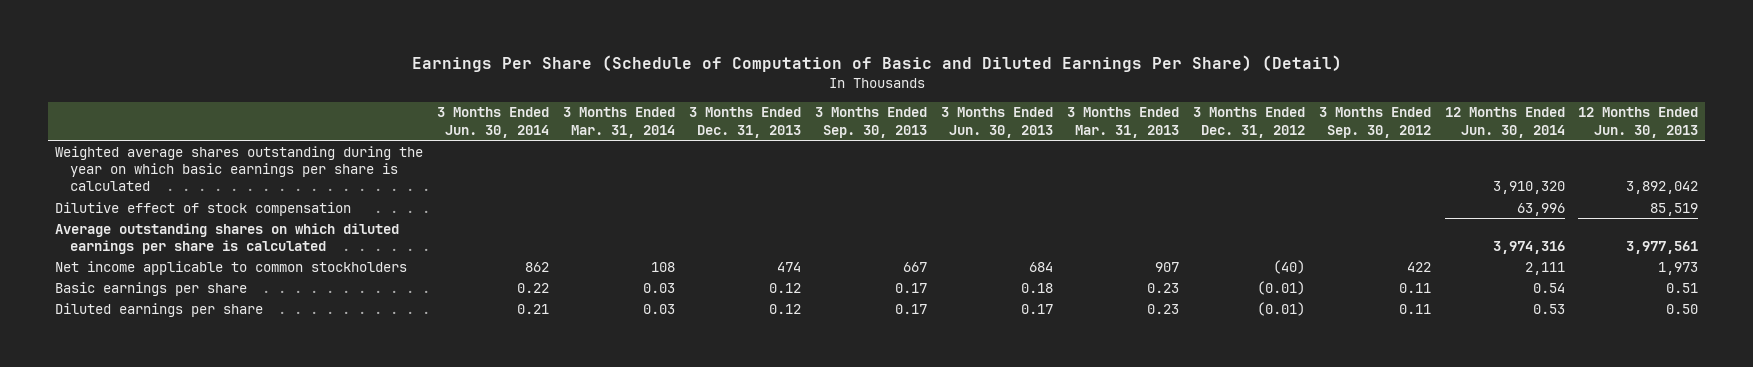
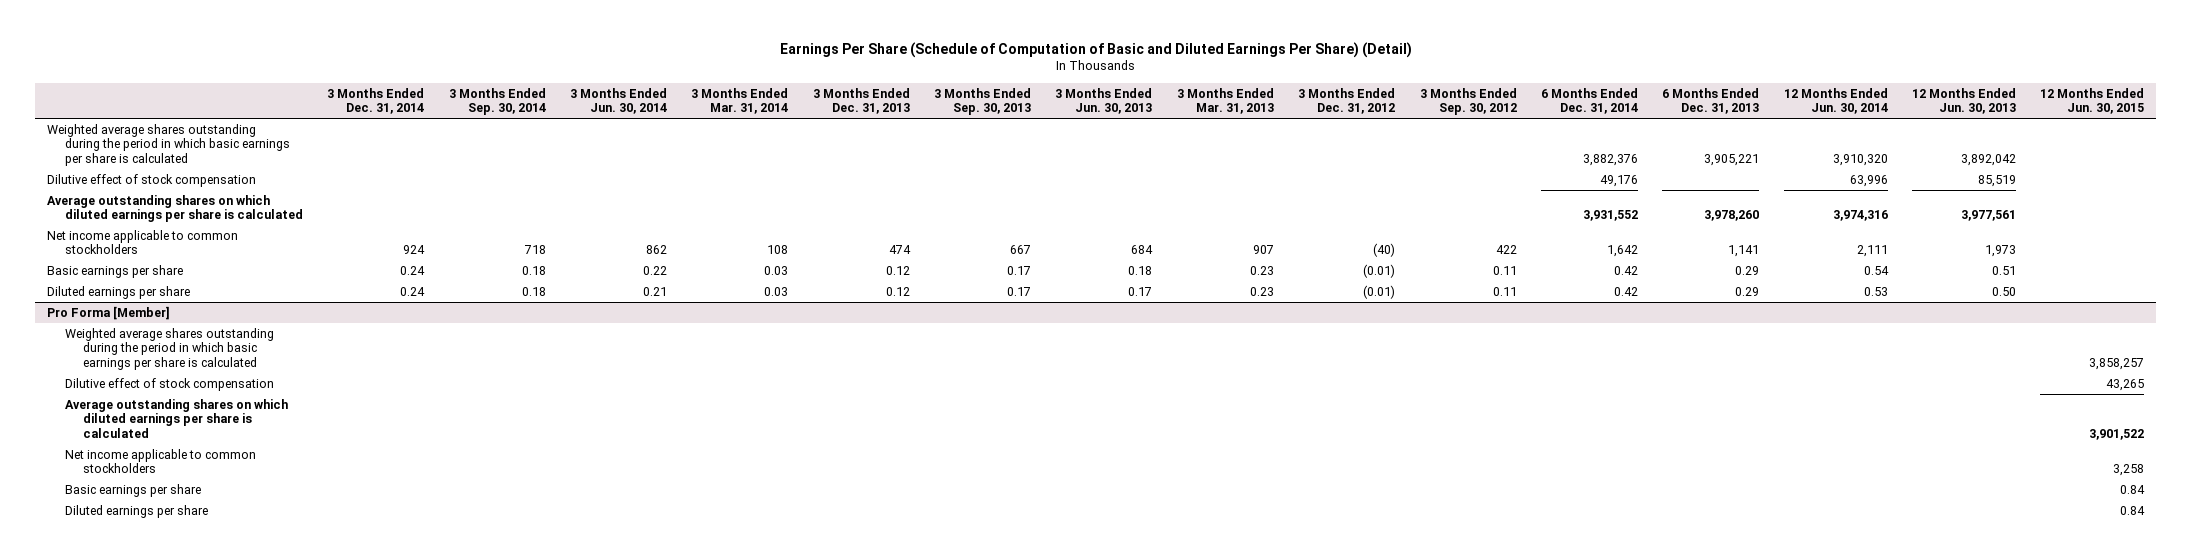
none -> [327,87,425,115] 3 Months Ended Dec. 31, 2014
none -> [448,87,546,116] 3 Months Ended Sep. 30, 2014
none -> [1540,87,1638,115] 6 Months Ended Dec. 31, 2014
none -> [1662,87,1760,115] 6 Months Ended Dec. 31, 2013
none -> [2040,87,2145,115] 12 Months Ended Jun. 30, 2015
[54,145,423,192] Weighted average shares outstanding during the year on which basic earnings per share is calculated -> [46,123,290,166] Weighted average shares outstanding during the period in which basic earnings per share is calculated
none -> [46,305,170,320] Pro Forma [Member]
none -> [64,327,274,370] Weighted average shares outstanding during the period in which basic earnings per share is calculated
none -> [64,377,274,391] Dilutive effect of stock compensation
none -> [64,398,288,438] Average outstanding shares on which diluted earnings per share is calculated
none -> [64,448,256,474] Net income applicable to common stockholders
none -> [64,483,201,497] Basic earnings per share
none -> [64,504,208,518] Diluted earnings per share

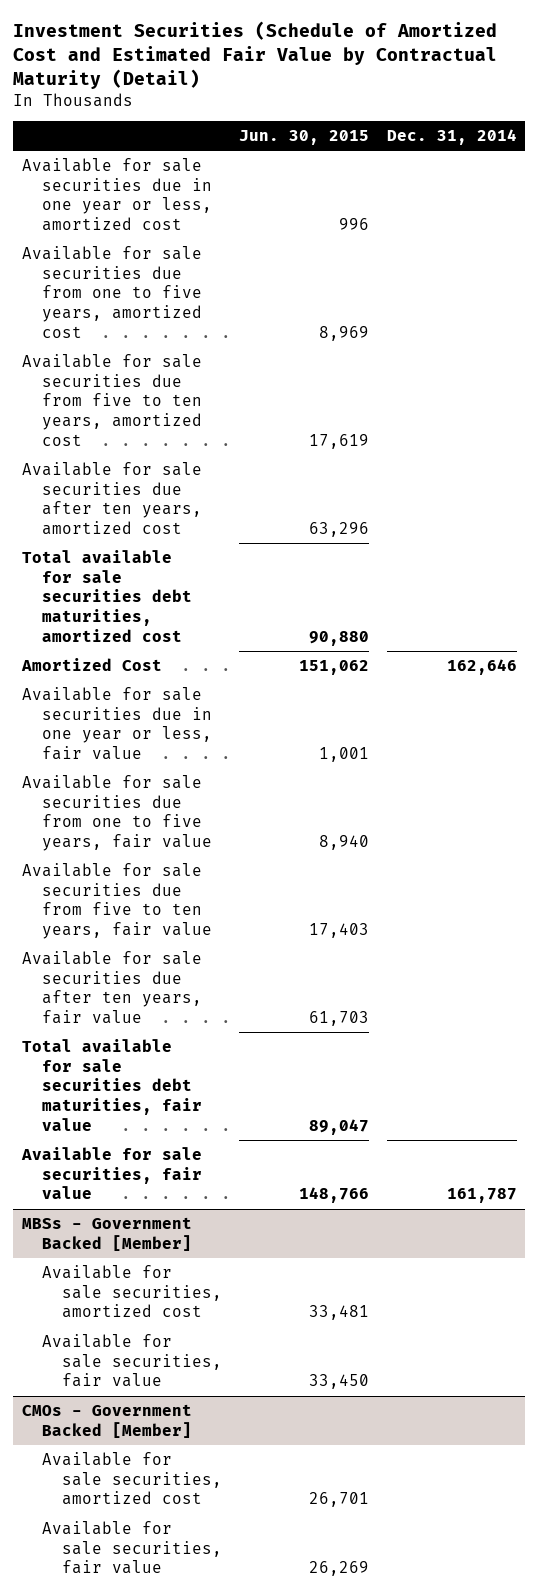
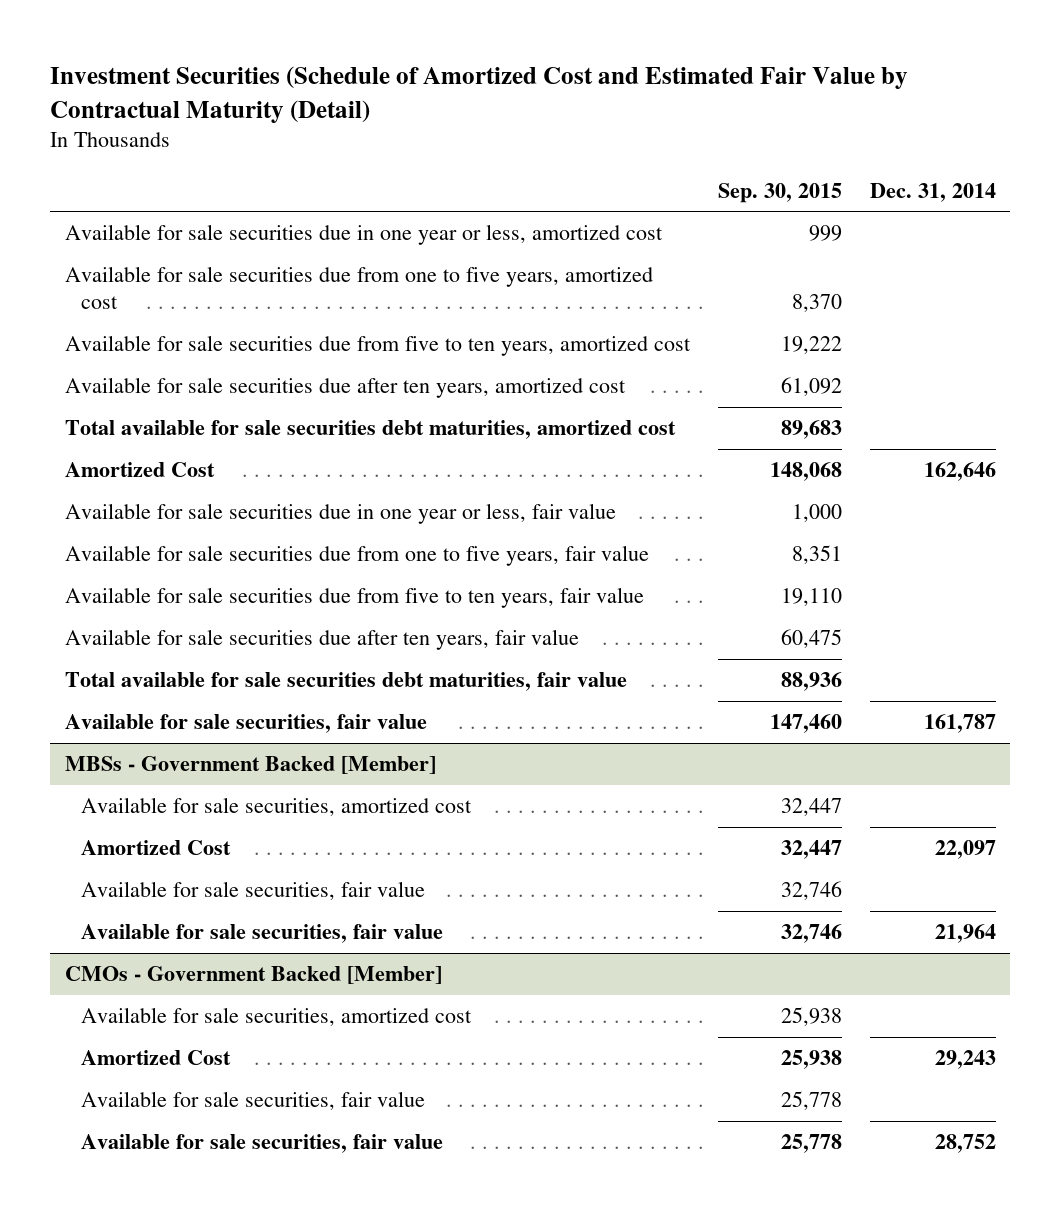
[239,129,370,145] Jun. 30, 2015 -> none
none -> [717,182,842,203] Sep. 30, 2015
none -> [81,840,232,856] Amortized Cost
none -> [81,924,444,944] Available for sale securities, fair value
none -> [81,1050,232,1066] Amortized Cost
none -> [81,1134,444,1154] Available for sale securities, fair value

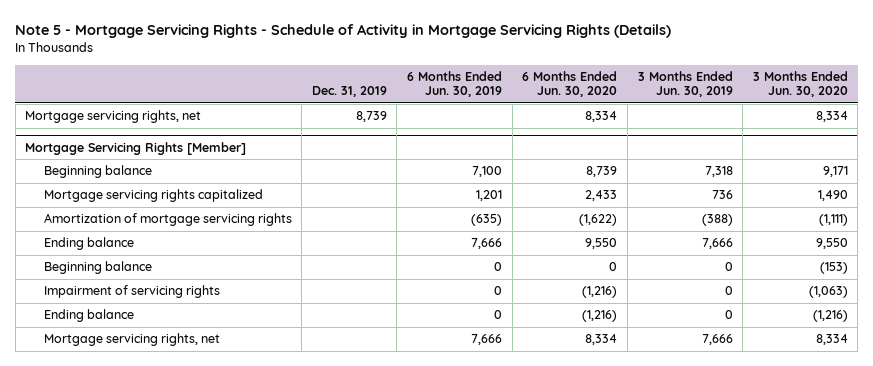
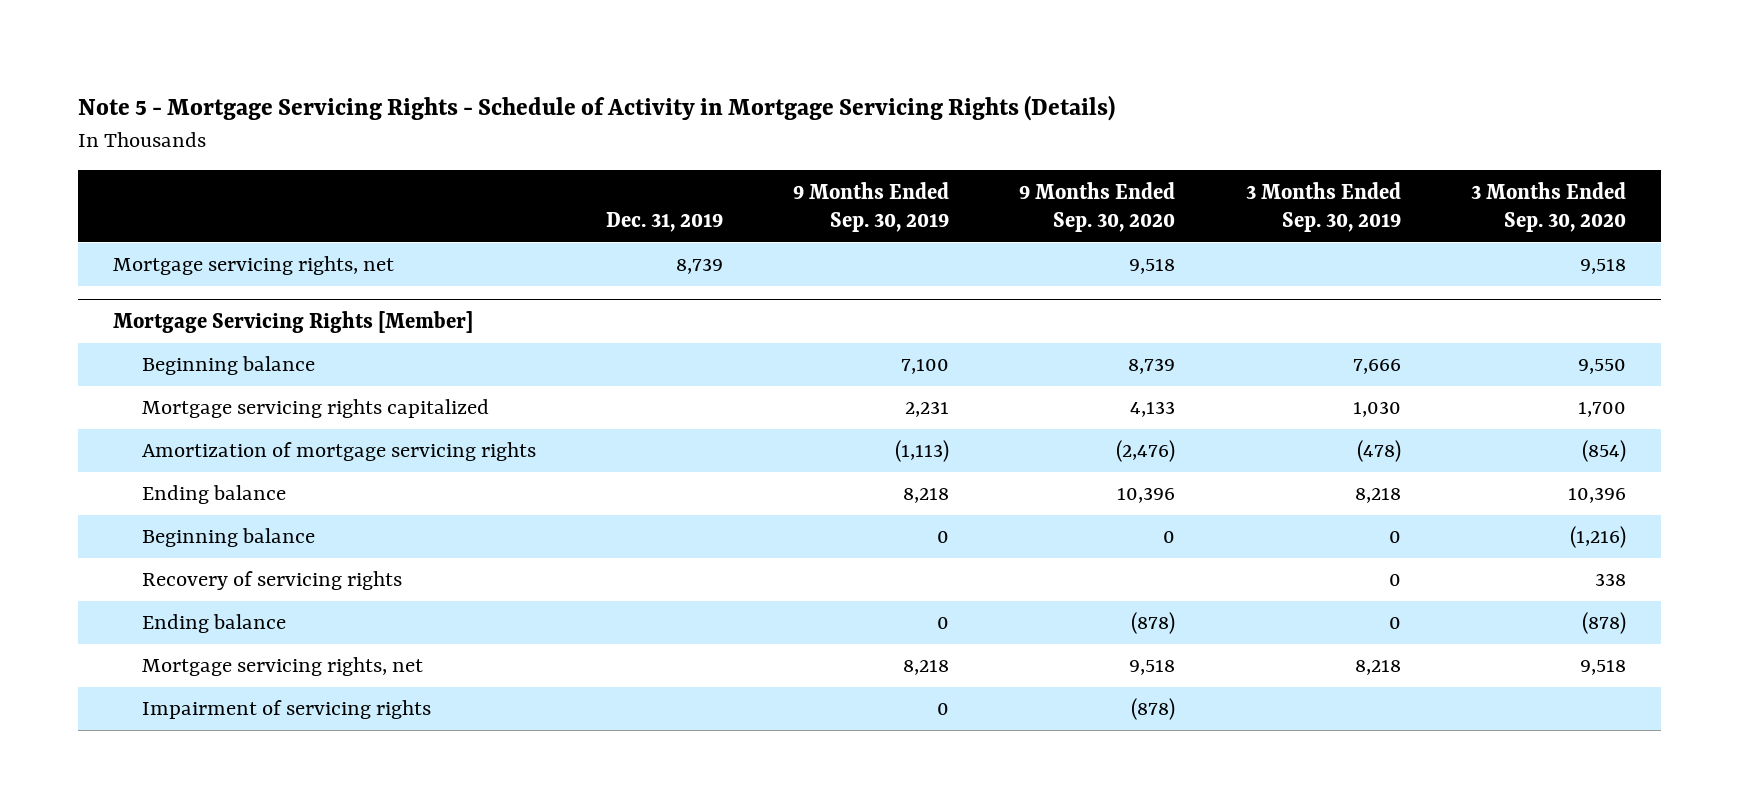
[407,70,503,98] 6 Months Ended Jun. 30, 2019 -> none
[522,70,618,98] 6 Months Ended Jun. 30, 2020 -> none
[637,70,733,98] 3 Months Ended Jun. 30, 2019 -> none
[752,70,848,98] 3 Months Ended Jun. 30, 2020 -> none
none -> [793,181,950,232] 9 Months Ended Sep. 30, 2019
none -> [1019,181,1176,232] 9 Months Ended Sep. 30, 2020
none -> [1245,181,1401,232] 3 Months Ended Sep. 30, 2019
none -> [1470,181,1626,232] 3 Months Ended Sep. 30, 2020
none -> [141,571,402,591] Recovery of servicing rights
[43,285,220,299] Impairment of servicing rights -> [141,700,431,720] Impairment of servicing rights

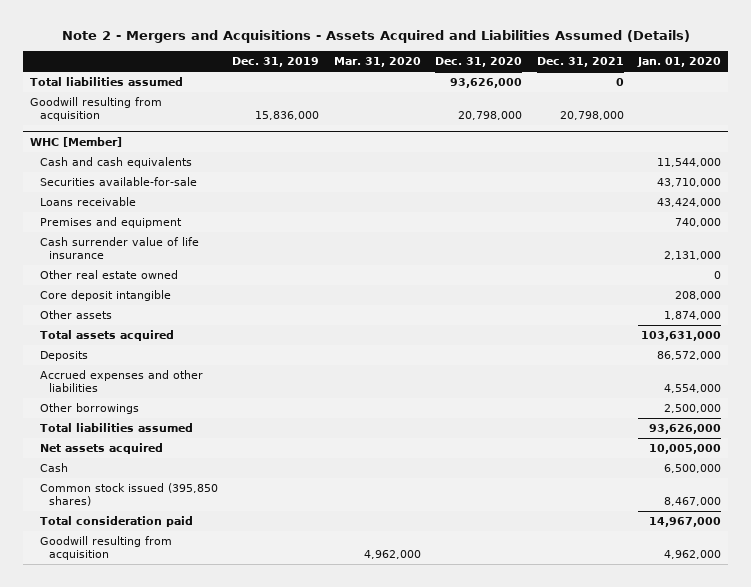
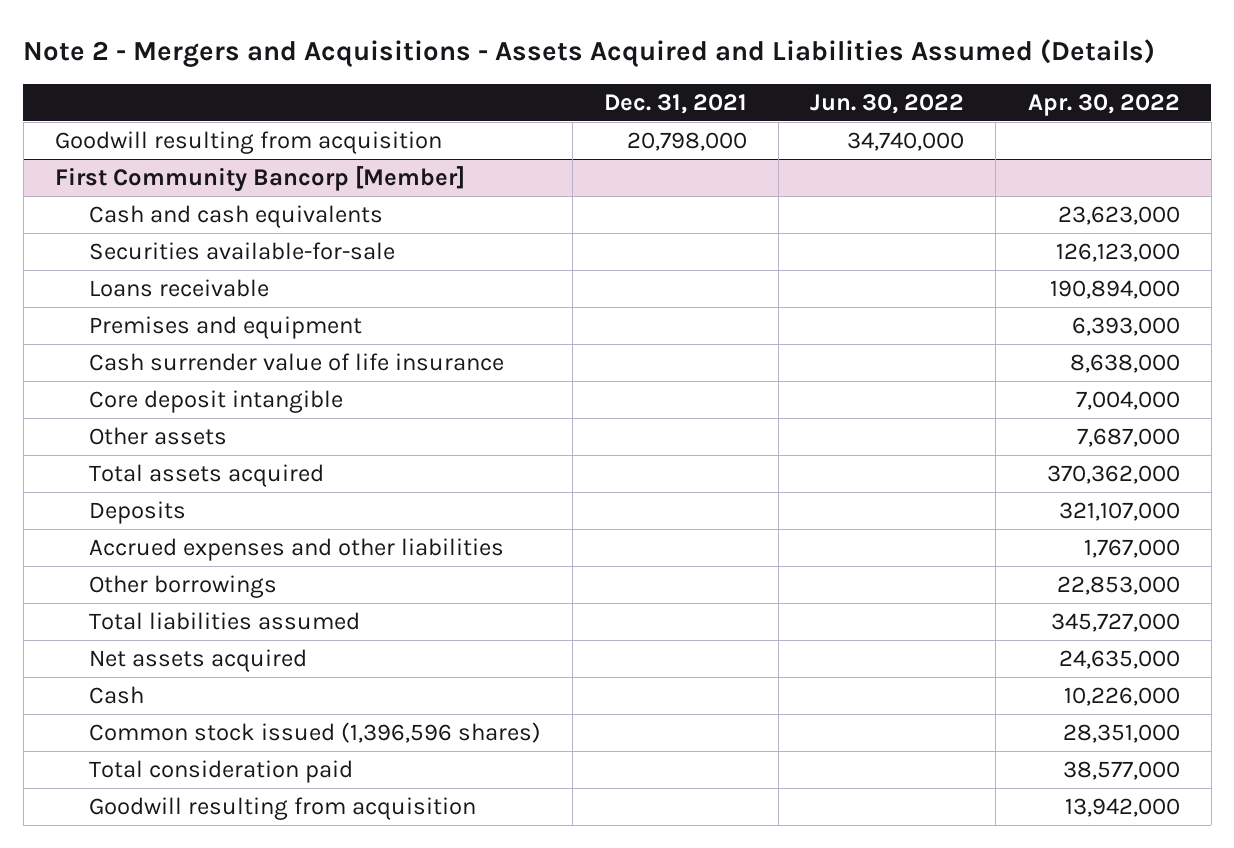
[232,57,320,68] Dec. 31, 2019 -> none
[333,57,421,68] Mar. 31, 2020 -> none
[435,57,523,68] Dec. 31, 2020 -> none
[637,57,722,68] Jan. 01, 2020 -> none
none -> [810,93,965,114] Jun. 30, 2022
none -> [1027,93,1180,116] Apr. 30, 2022
[30,77,184,87] Total liabilities assumed -> none
[30,136,123,147] WHC [Member] -> none
[39,157,192,169] Cash and cash equivalents -> none
[39,177,197,187] Securities available-for-sale -> none
[39,197,136,207] Loans receivable -> none
[39,217,182,229] Premises and equipment -> none
[39,237,199,260] Cash surrender value of life insurance -> none
[39,270,178,280] Other real estate owned -> none
[39,290,171,302] Core deposit intangible -> none
[39,310,112,320] Other assets -> none
[39,330,174,342] Total assets acquired -> none
[39,351,88,362] Deposits -> none
[39,370,203,393] Accrued expenses and other liabilities -> none
[39,403,139,415] Other borrowings -> none
[39,423,193,433] Total liabilities assumed -> none
[39,443,163,455] Net assets acquired -> none
[39,463,68,473] Cash -> none
[39,483,218,507] Common stock issued (395,850 shares) -> none
[39,516,193,528] Total consideration paid -> none
[39,536,172,561] Goodwill resulting from acquisition -> none
none -> [54,165,465,192] First Community Bancorp [Member]
none -> [88,204,383,228] Cash and cash equivalents
none -> [88,241,395,260] Securities available-for-sale
none -> [88,278,269,297] Loans receivable
none -> [88,315,362,339] Premises and equipment
none -> [88,352,504,371] Cash surrender value of life insurance
none -> [88,389,343,413] Core deposit intangible
none -> [88,426,227,445] Other assets
none -> [88,463,324,487] Total assets acquired
none -> [88,500,186,524] Deposits
none -> [88,537,504,561] Accrued expenses and other liabilities
none -> [88,574,277,598] Other borrowings
none -> [88,611,360,630] Total liabilities assumed
none -> [88,648,307,672] Net assets acquired
none -> [88,685,144,704] Cash
none -> [88,721,541,743] Common stock issued (1,396,596 shares)
none -> [88,759,353,783] Total consideration paid
none -> [88,796,476,820] Goodwill resulting from acquisition

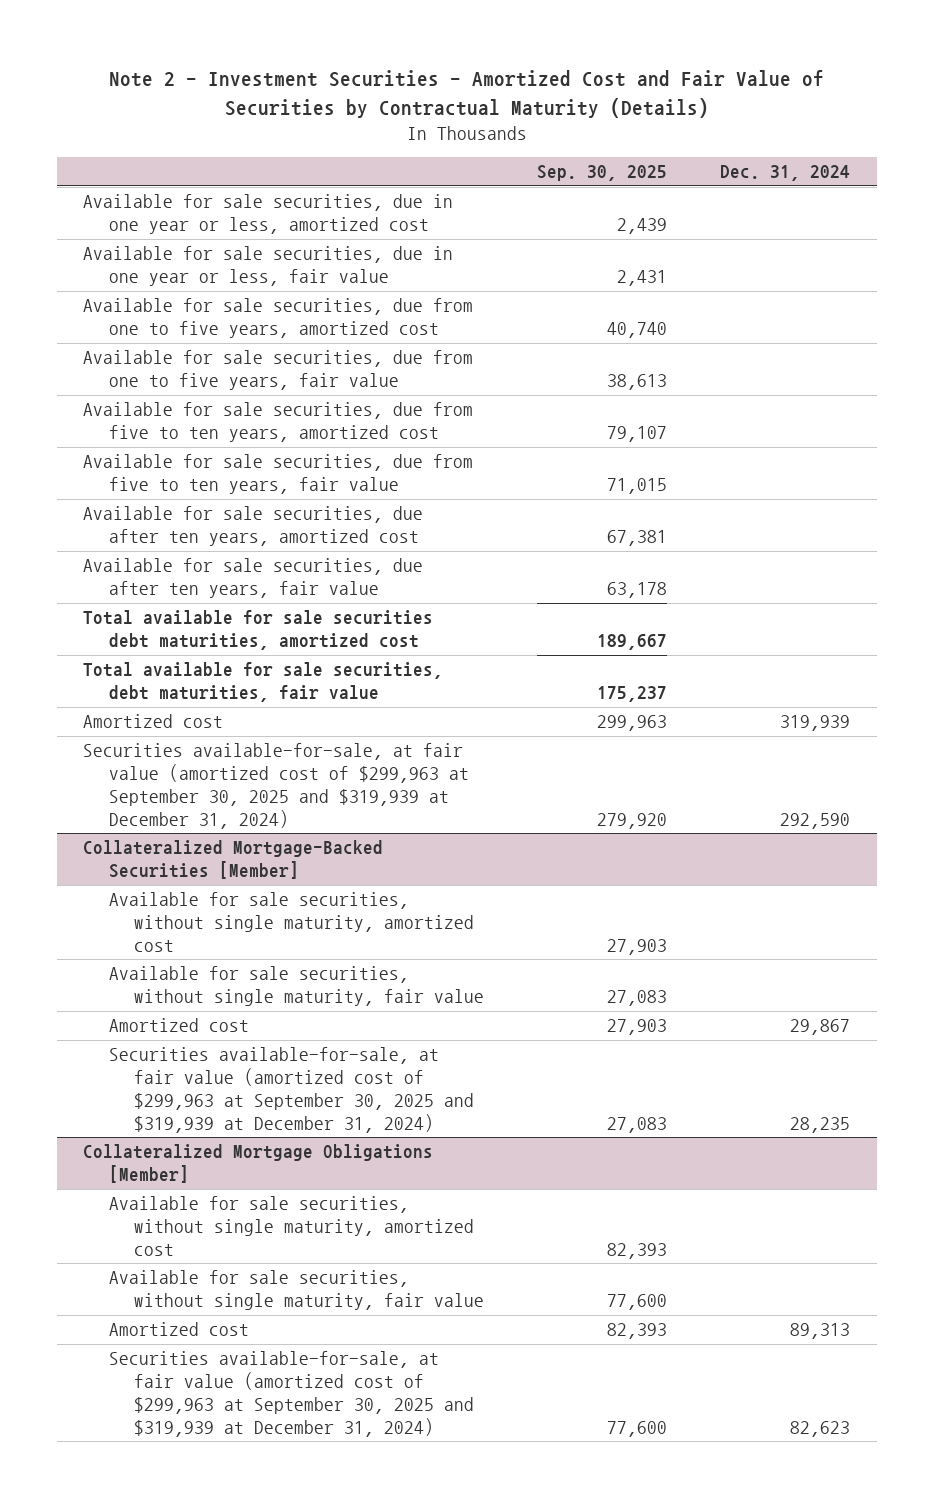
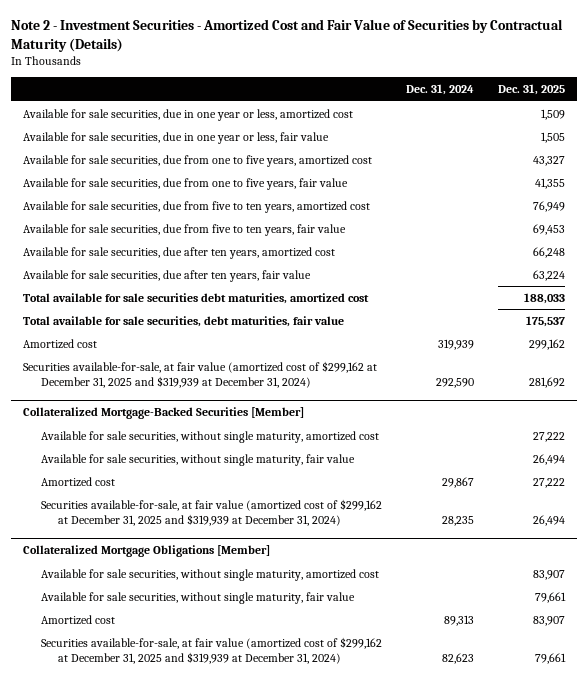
[537,165,668,182] Sep. 30, 2025 -> none
none -> [497,83,565,95] Dec. 31, 2025
[83,743,469,829] Securities available-for-sale, at fair value (amortized cost of $299,963 at September 30, 2025 and $319,939 at December 31, 2024) -> [23,360,378,388] Securities available-for-sale, at fair value (amortized cost of $299,162 at December 31, 2025 and $319,939 at December 31, 2024)
[108,1047,475,1133] Securities available-for-sale, at fair value (amortized cost of $299,963 at September 30, 2025 and $319,939 at December 31, 2024) -> [40,498,382,526] Securities available-for-sale, at fair value (amortized cost of $299,162 at December 31, 2025 and $319,939 at December 31, 2024)
[108,1351,475,1437] Securities available-for-sale, at fair value (amortized cost of $299,963 at September 30, 2025 and $319,939 at December 31, 2024) -> [40,636,382,664] Securities available-for-sale, at fair value (amortized cost of $299,162 at December 31, 2025 and $319,939 at December 31, 2024)

